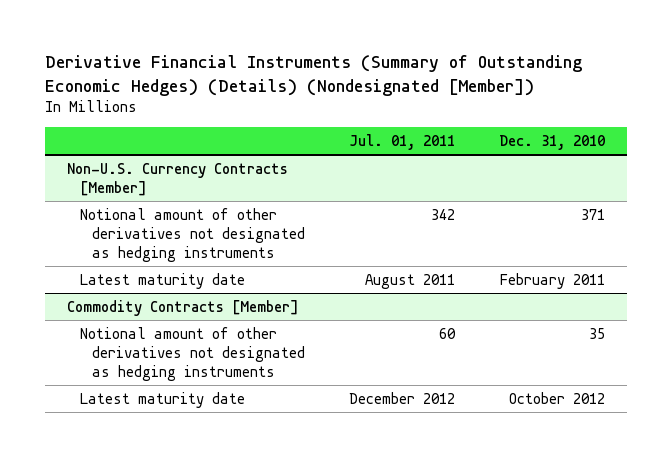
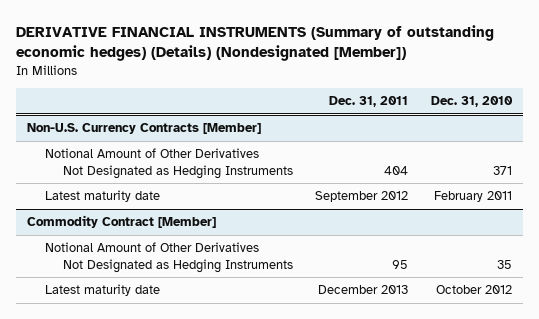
[44,55,582,96] Derivative Financial Instruments (Summary of Outstanding Economic Hedges) (Details) (Nondesignated [Member]) -> [16,24,495,61] DERIVATIVE FINANCIAL INSTRUMENTS (Summary of outstanding economic hedges) (Details) (Nondesignated [Member])
[349,133,456,150] Jul. 01, 2011 -> none
none -> [329,96,409,108] Dec. 31, 2011
[79,207,306,262] Notional amount of other derivatives not designated as hedging instruments -> [44,148,293,179] Notional Amount of Other Derivatives Not Designated as Hedging Instruments
[66,299,299,316] Commodity Contracts [Member] -> [27,215,217,229] Commodity Contract [Member]
[79,326,306,381] Notional amount of other derivatives not designated as hedging instruments -> [44,242,293,273] Notional Amount of Other Derivatives Not Designated as Hedging Instruments

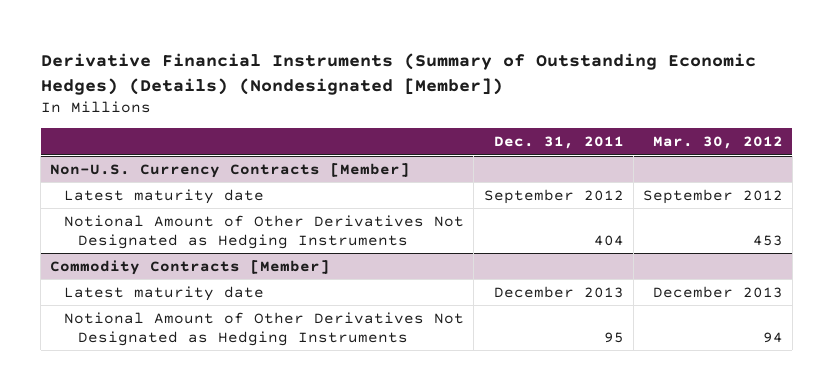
[16,24,495,61] DERIVATIVE FINANCIAL INSTRUMENTS (Summary of outstanding economic hedges) (Details) (Nondesignated [Member]) -> [40,52,756,95] Derivative Financial Instruments (Summary of Outstanding Economic Hedges) (Details) (Nondesignated [Member])
[430,96,513,108] Dec. 31, 2010 -> none
none -> [652,136,783,150] Mar. 30, 2012
[44,242,293,273] Notional Amount of Other Derivatives Not Designated as Hedging Instruments -> none
[44,148,293,179] Notional Amount of Other Derivatives Not Designated as Hedging Instruments -> [64,214,465,249] Notional Amount of Other Derivatives Not Designated as Hedging Instruments
[27,215,217,229] Commodity Contract [Member] -> [50,259,331,275] Commodity Contracts [Member]
none -> [64,311,465,346] Notional Amount of Other Derivatives Not Designated as Hedging Instruments

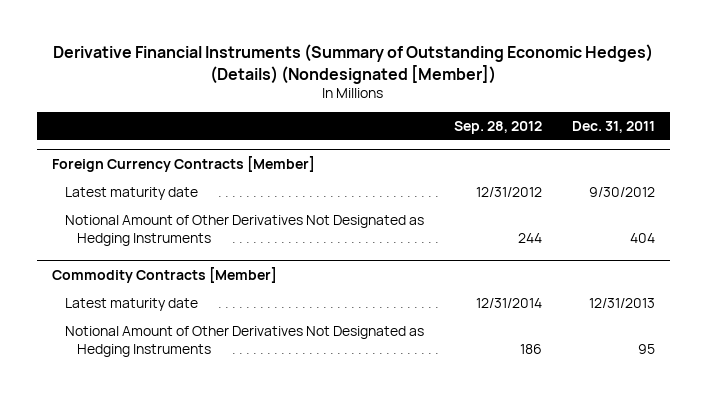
[652,136,783,150] Mar. 30, 2012 -> none
none -> [453,121,542,135] Sep. 28, 2012
[50,162,411,178] Non-U.S. Currency Contracts [Member] -> none
none -> [51,155,315,172] Foreign Currency Contracts [Member]
[483,188,624,204] September 2012 -> [588,186,655,197] 9/30/2012
[493,285,624,298] December 2013 -> [588,297,655,308] 12/31/2013

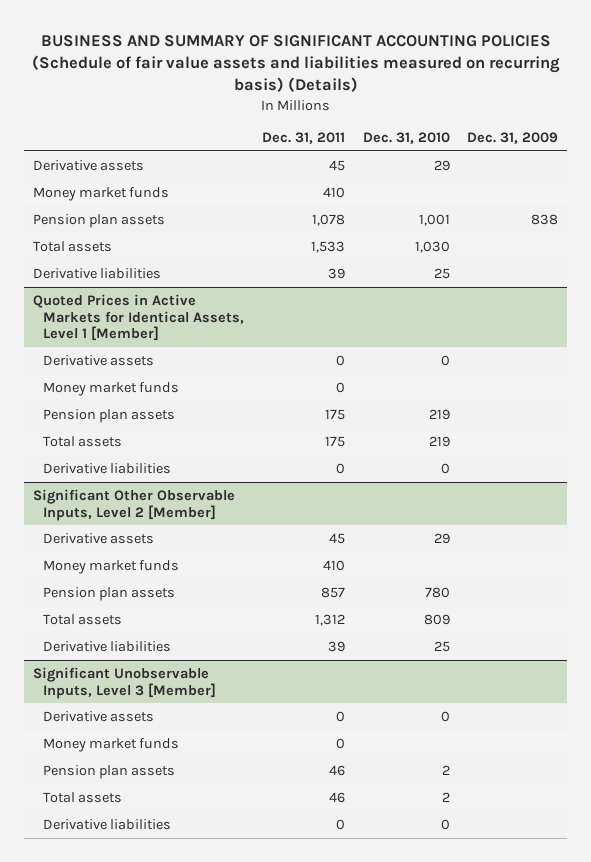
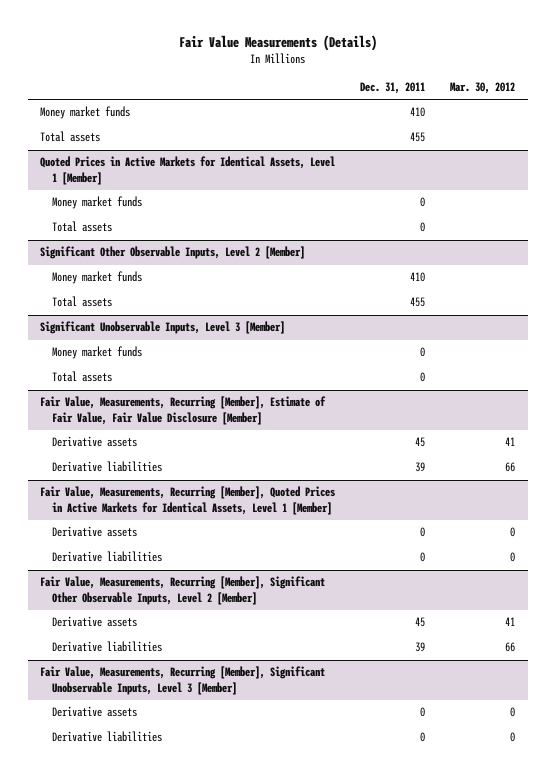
[31,35,560,93] BUSINESS AND SUMMARY OF SIGNIFICANT ACCOUNTING POLICIES (Schedule of fair value assets and liabilities measured on recurring basis) (Details) -> [178,34,377,51] Fair Value Measurements (Details)
[362,131,450,144] Dec. 31, 2010 -> none
[467,131,559,144] Dec. 31, 2009 -> none
none -> [450,82,516,95] Mar. 30, 2012
[32,159,144,171] Derivative assets -> none
[32,213,165,228] Pension plan assets -> none
[32,267,161,279] Derivative liabilities -> none
[310,240,345,253] 1,533 -> [410,132,426,143] 455
[43,354,155,366] Derivative assets -> none
[43,408,176,423] Pension plan assets -> none
[43,462,172,474] Derivative liabilities -> none
[324,435,345,447] 175 -> [420,222,426,233] 0
[43,532,155,544] Derivative assets -> none
[43,586,176,601] Pension plan assets -> none
[43,640,172,652] Derivative liabilities -> none
[314,613,345,626] 1,312 -> [410,297,426,308] 455
[43,710,155,722] Derivative assets -> none
[43,764,176,779] Pension plan assets -> none
[328,791,345,803] 46 -> [420,372,426,383] 0
none -> [40,396,327,425] Fair Value, Measurements, Recurring [Member], Estimate of Fair Value, Fair Value Disclosure [Member]
none -> [52,436,138,448] Derivative assets
none -> [52,461,163,473] Derivative liabilities
none -> [40,486,336,515] Fair Value, Measurements, Recurring [Member], Quoted Prices in Active Markets for Identical Assets, Level 1 [Member]
none -> [52,526,138,538] Derivative assets
none -> [40,576,326,605] Fair Value, Measurements, Recurring [Member], Significant Other Observable Inputs, Level 2 [Member]
none -> [52,616,138,628] Derivative assets
none -> [52,641,163,653] Derivative liabilities
none -> [40,666,326,695] Fair Value, Measurements, Recurring [Member], Significant Unobservable Inputs, Level 3 [Member]
none -> [52,706,138,718] Derivative assets
none -> [52,731,163,743] Derivative liabilities

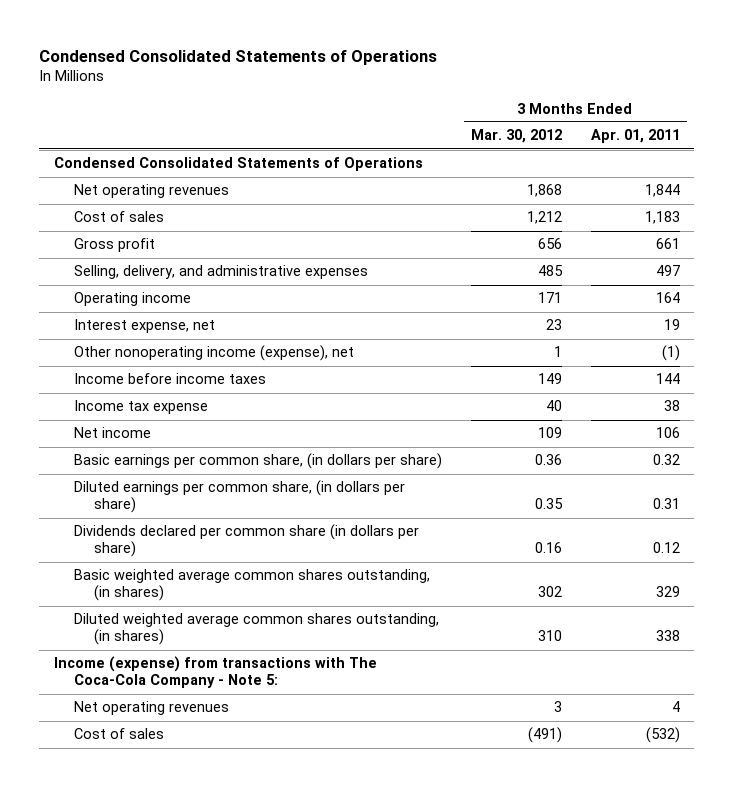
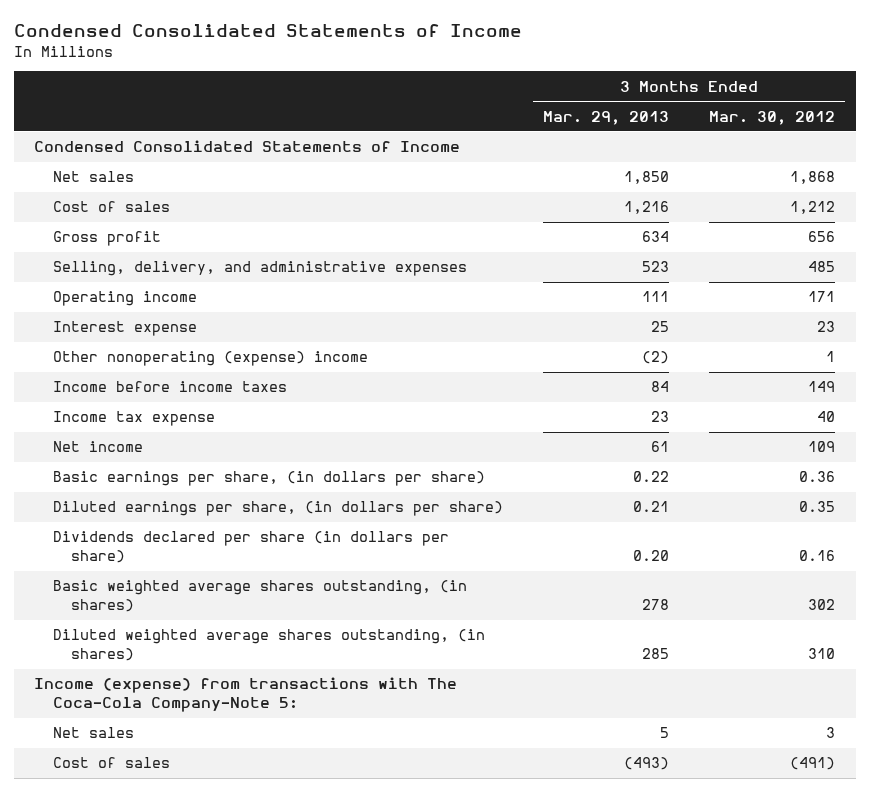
[39,49,438,65] Condensed Consolidated Statements of Operations -> [13,23,522,37] Condensed Consolidated Statements of Income
[590,129,680,144] Apr. 01, 2011 -> none
none -> [542,110,669,125] Mar. 29, 2013
[53,157,423,172] Condensed Consolidated Statements of Operations -> [34,140,461,153] Condensed Consolidated Statements of Income
[74,184,230,199] Net operating revenues -> [52,171,134,183] Net sales
[74,319,216,334] Interest expense, net -> [52,321,197,337] Interest expense
[74,345,355,362] Other nonoperating income (expense), net -> [52,351,368,367] Other nonoperating (expense) income
[74,701,230,716] Net operating revenues -> none
[74,453,443,470] Basic earnings per common share, (in dollars per share) -> [52,471,485,487] Basic earnings per share, (in dollars per share)
[74,480,406,514] Diluted earnings per common share, (in dollars per share) -> [52,501,503,517] Diluted earnings per share, (in dollars per share)
[74,524,420,558] Dividends declared per common share (in dollars per share) -> [52,531,449,564] Dividends declared per share (in dollars per share)
[74,569,431,602] Basic weighted average common shares outstanding, (in shares) -> [52,580,467,613] Basic weighted average shares outstanding, (in shares)
[74,613,440,646] Diluted weighted average common shares outstanding, (in shares) -> [52,629,485,662] Diluted weighted average shares outstanding, (in shares)
[53,656,377,689] Income (expense) from transactions with The Coca-Cola Company - Note 5: -> [34,677,458,713] Income (expense) from transactions with The Coca-Cola Company-Note 5:
none -> [52,727,134,739] Net sales

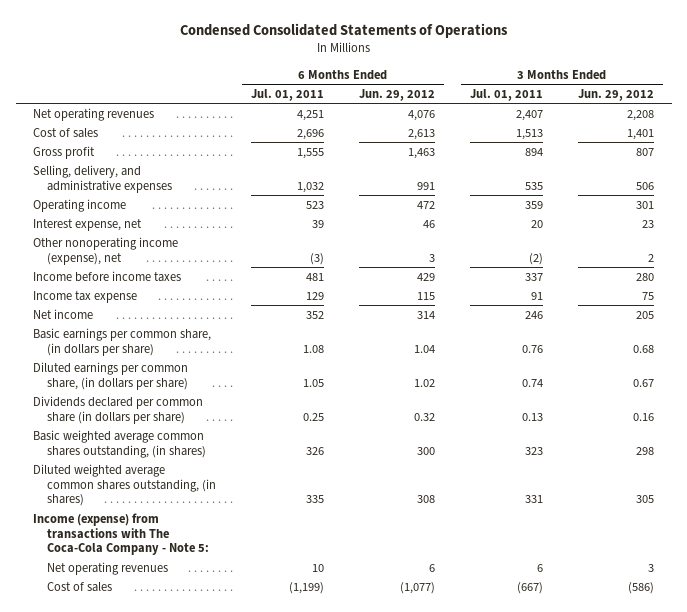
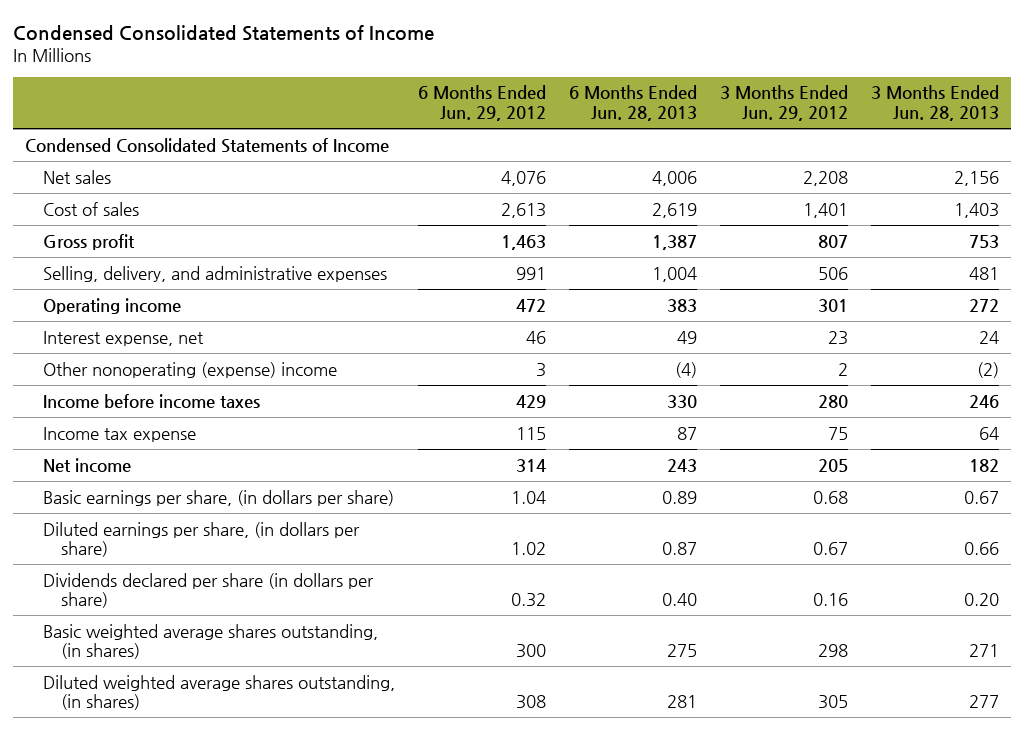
[179,23,508,39] Condensed Consolidated Statements of Operations -> [13,24,435,41] Condensed Consolidated Statements of Income
[250,88,324,101] Jul. 01, 2011 -> none
[469,88,543,101] Jul. 01, 2011 -> none
none -> [569,85,698,122] 6 Months Ended Jun. 28, 2013
none -> [871,85,1000,122] 3 Months Ended Jun. 28, 2013
none -> [24,137,389,153] Condensed Consolidated Statements of Income
[33,107,155,121] Net operating revenues -> [43,169,112,184] Net sales
[33,236,179,265] Other nonoperating income (expense), net -> [43,361,338,378] Other nonoperating (expense) income
[33,512,209,556] Income (expense) from transactions with The Coca-Cola Company - Note 5: -> none
[46,561,168,575] Net operating revenues -> none
[46,581,112,592] Cost of sales -> none
[33,327,212,356] Basic earnings per common share, (in dollars per share) -> [43,489,395,506] Basic earnings per share, (in dollars per share)
[33,361,189,390] Diluted earnings per common share, (in dollars per share) -> [43,521,361,558] Diluted earnings per share, (in dollars per share)
[33,395,204,424] Dividends declared per common share (in dollars per share) -> [43,572,375,609] Dividends declared per share (in dollars per share)
[33,429,206,458] Basic weighted average common shares outstanding, (in shares) -> [43,623,379,660] Basic weighted average shares outstanding, (in shares)
[33,463,216,507] Diluted weighted average common shares outstanding, (in shares) -> [43,674,396,711] Diluted weighted average shares outstanding, (in shares)

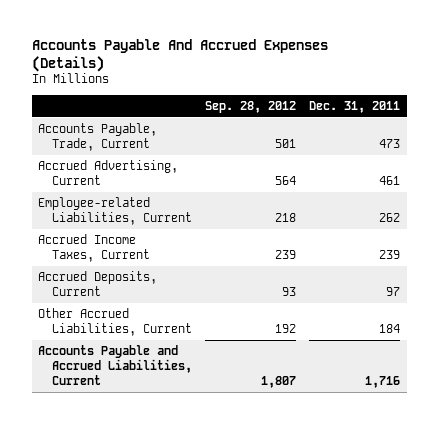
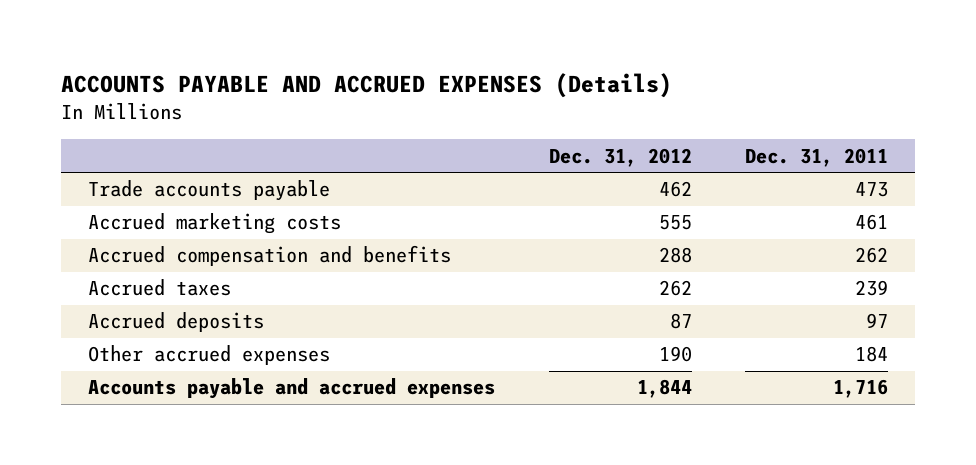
[31,38,328,72] Accounts Payable And Accrued Expenses (Details) -> [61,73,673,99] ACCOUNTS PAYABLE AND ACCRUED EXPENSES (Details)
[205,100,297,113] Sep. 28, 2012 -> none
none -> [548,147,692,167] Dec. 31, 2012
[38,123,158,152] Accounts Payable, Trade, Current -> [87,180,330,202] Trade accounts payable
[38,160,179,186] Accrued Advertising, Current -> [87,213,341,235] Accrued marketing costs
[38,197,193,226] Employee-related Liabilities, Current -> [87,245,451,267] Accrued compensation and benefits
[38,234,151,263] Accrued Income Taxes, Current -> [87,279,231,297] Accrued taxes
[38,271,158,297] Accrued Deposits, Current -> [87,312,264,333] Accrued deposits
[38,308,193,337] Other Accrued Liabilities, Current -> [87,345,330,366] Other accrued expenses
[38,345,193,385] Accounts Payable and Accrued Liabilities, Current -> [87,378,495,400] Accounts payable and accrued expenses

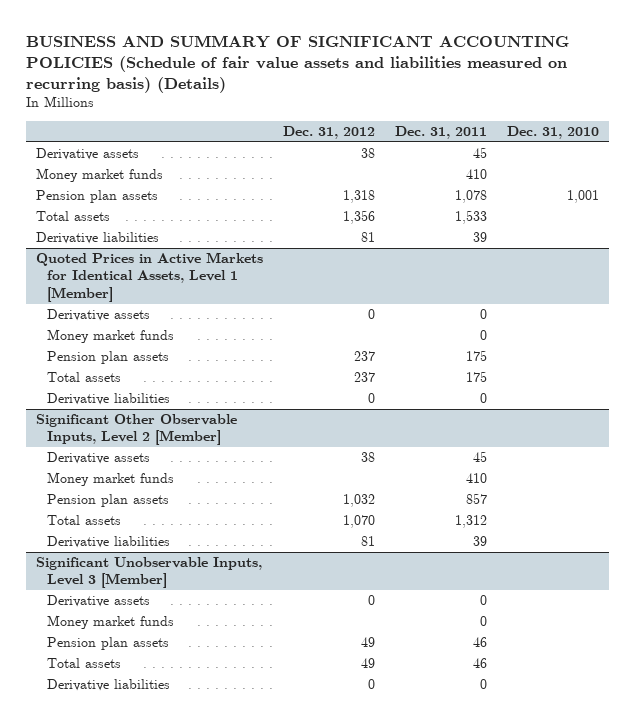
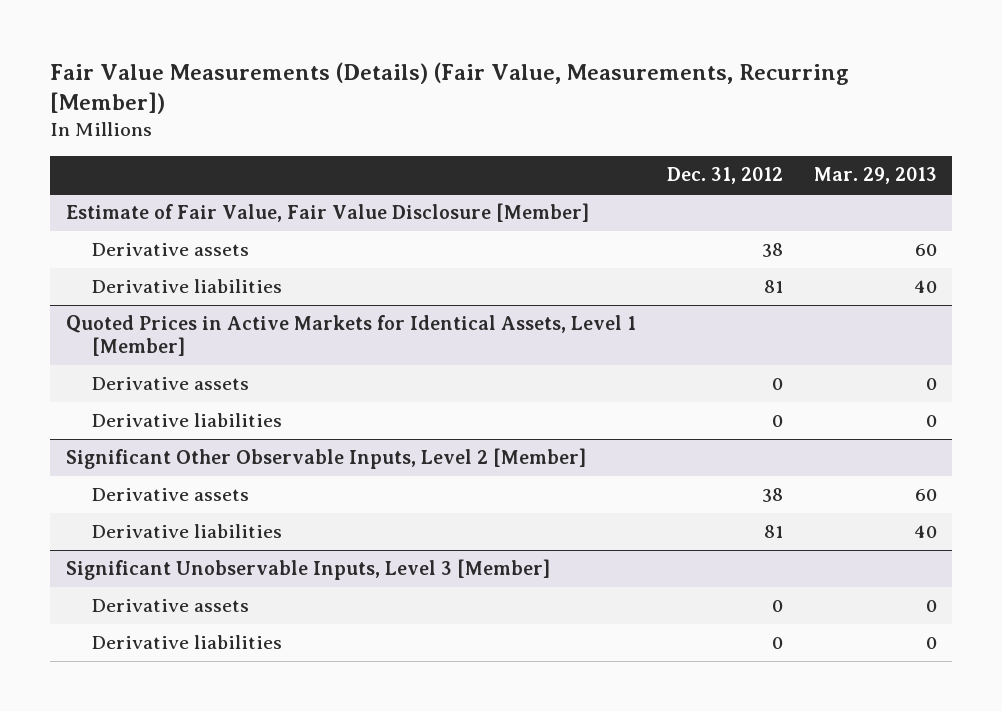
[26,35,570,94] BUSINESS AND SUMMARY OF SIGNIFICANT ACCOUNTING POLICIES (Schedule of fair value assets and liabilities measured on recurring basis) (Details) -> [50,62,850,115] Fair Value Measurements (Details) (Fair Value, Measurements, Recurring [Member])
[395,125,488,139] Dec. 31, 2011 -> none
[507,125,600,139] Dec. 31, 2010 -> none
none -> [813,167,937,185] Mar. 29, 2013
none -> [65,203,589,223] Estimate of Fair Value, Fair Value Disclosure [Member]
[36,168,164,183] Money market funds -> none
[36,190,159,204] Pension plan assets -> none
[36,211,111,222] Total assets -> none
[47,329,175,344] Money market funds -> none
[47,351,170,365] Pension plan assets -> none
[47,372,122,383] Total assets -> none
[47,472,175,487] Money market funds -> none
[47,494,170,508] Pension plan assets -> none
[47,515,122,526] Total assets -> none
[47,615,175,630] Money market funds -> none
[47,637,170,651] Pension plan assets -> none
[47,658,122,669] Total assets -> none

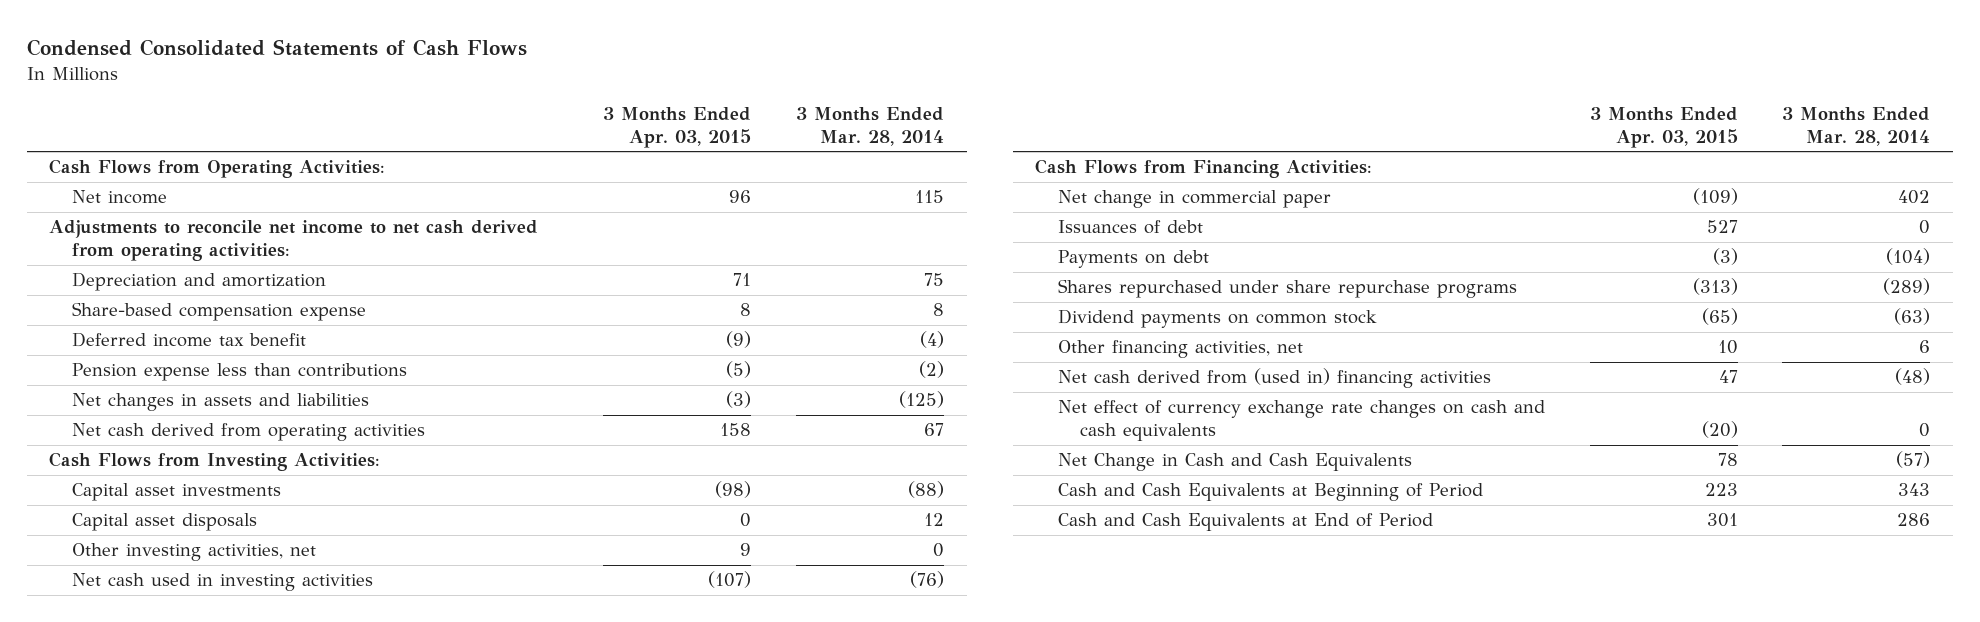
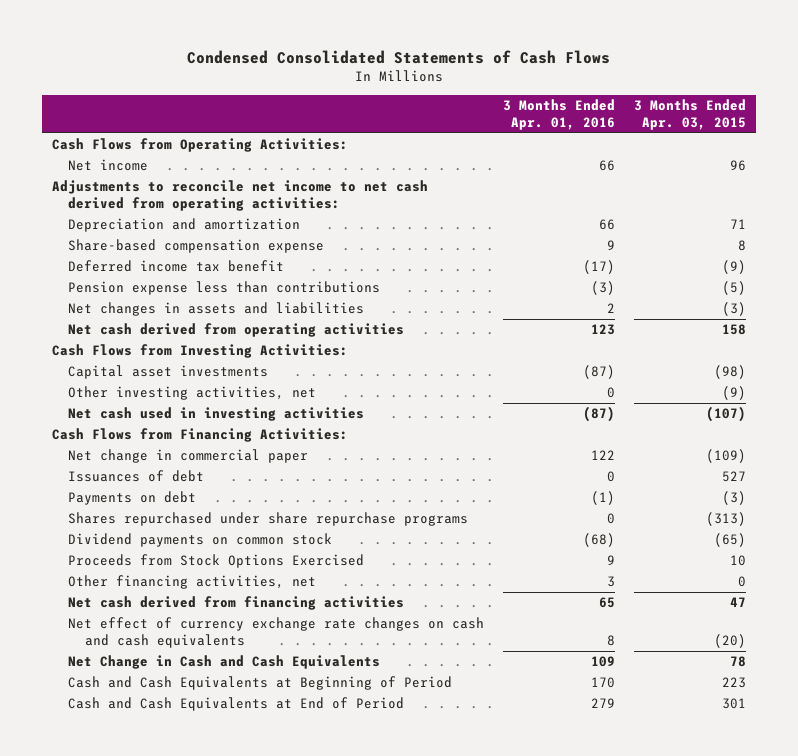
[796,106,945,146] 3 Months Ended Mar. 28, 2014 -> none
none -> [503,99,616,130] 3 Months Ended Apr. 01, 2016
[71,513,257,532] Capital asset disposals -> none
[740,543,752,557] 9 -> [722,386,747,401] (9)
none -> [68,554,365,569] Proceeds from Stock Options Exercised
[1717,340,1738,355] 10 -> [738,576,747,588] 0
[1057,368,1491,389] Net cash derived from (used in) financing activities -> [68,596,405,611] Net cash derived from financing activities

